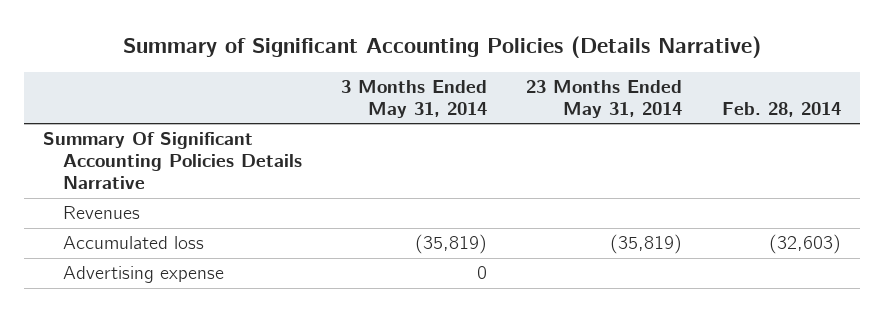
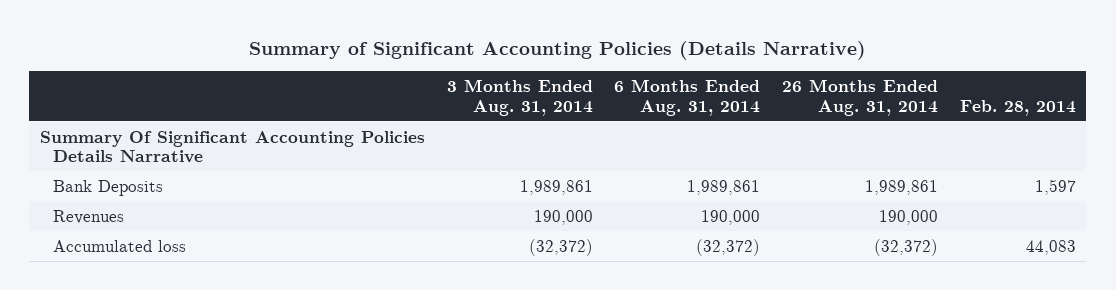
[341,80,488,119] 3 Months Ended May 31, 2014 -> none
[526,80,683,119] 23 Months Ended May 31, 2014 -> none
none -> [446,79,593,116] 3 Months Ended Aug. 31, 2014
none -> [614,79,761,116] 6 Months Ended Aug. 31, 2014
none -> [781,79,938,116] 26 Months Ended Aug. 31, 2014
none -> [53,179,164,196] Bank Deposits
[62,266,224,284] Advertising expense -> none
[768,234,841,255] (32,603) -> [1025,239,1076,255] 44,083

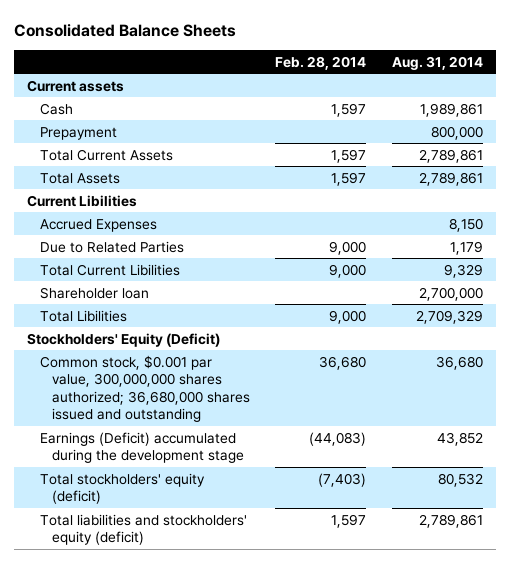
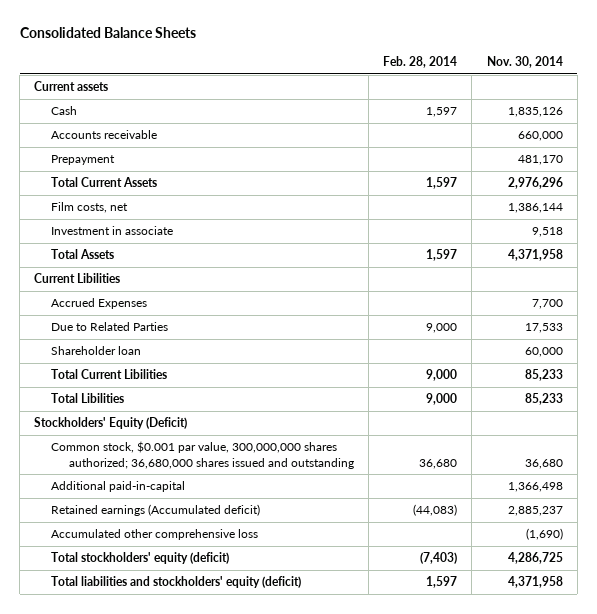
[392,55,484,70] Aug. 31, 2014 -> none
none -> [486,56,563,69] Nov. 30, 2014
none -> [51,130,158,140] Accounts receivable
none -> [51,202,129,214] Film costs, net
none -> [51,226,174,236] Investment in associate
[39,263,180,276] Total Current Libilities -> [51,369,168,380] Total Current Libilities
none -> [51,481,186,493] Additional paid-in-capital
[39,431,244,464] Earnings (Deficit) accumulated during the development stage -> [51,504,261,517] Retained earnings (Accumulated deficit)
none -> [51,529,259,541] Accumulated other comprehensive loss

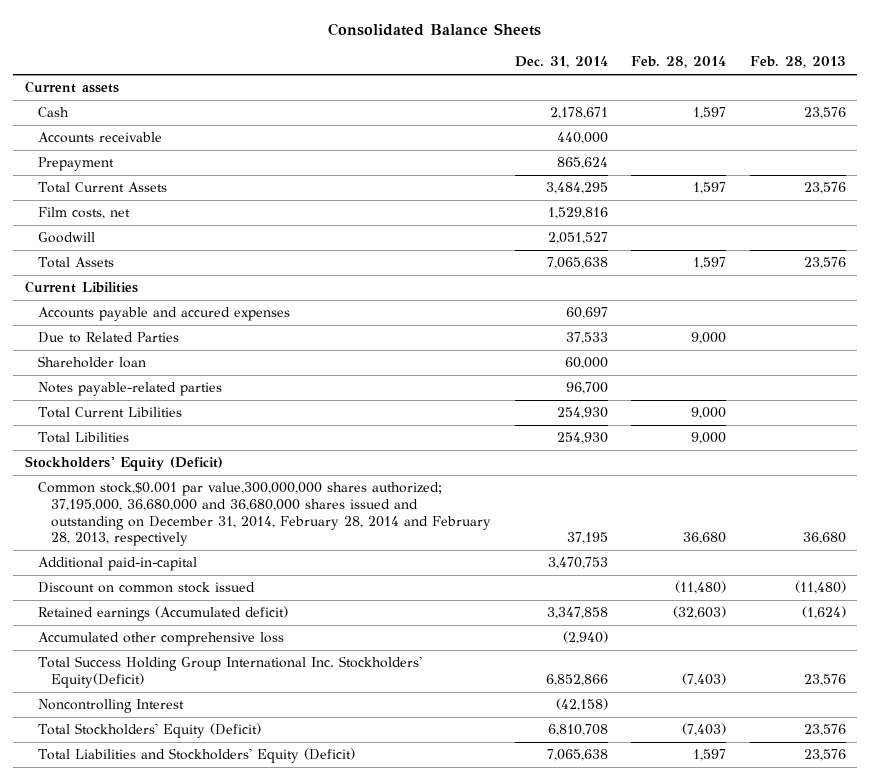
[486,56,563,69] Nov. 30, 2014 -> none
none -> [514,56,608,69] Dec. 31, 2014
none -> [749,56,846,69] Feb. 28, 2013
[51,226,174,236] Investment in associate -> none
none -> [38,232,96,244] Goodwill
[51,298,148,310] Accrued Expenses -> none
none -> [38,307,291,322] Accounts payable and accured expenses
none -> [38,382,223,397] Notes payable-related parties
[51,441,354,469] Common stock, $0.001 par value, 300,000,000 shares authorized; 36,680,000 shares issued and outstanding -> [38,482,492,547] Common stock,$0.001 par value,300,000,000 shares authorized; 37,195,000, 36,680,000 and 36,680,000 shares issued and outstanding on December 31, 2014, February 28, 2014 and February 28, 2013, respectively
none -> [38,582,256,594] Discount on common stock issued
[413,504,458,517] (44,083) -> [673,606,727,620] (32,603)
none -> [38,656,423,688] Total Success Holding Group International Inc. Stockholders' Equity(Deficit)
none -> [38,699,185,714] Noncontrolling Interest
[51,552,230,565] Total stockholders' equity (deficit) -> [38,723,262,739] Total Stockholders' Equity (Deficit)
[51,576,302,589] Total liabilities and stockholders' equity (deficit) -> [38,748,356,764] Total Liabilities and Stockholders' Equity (Deficit)

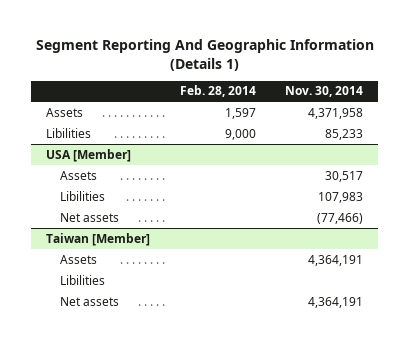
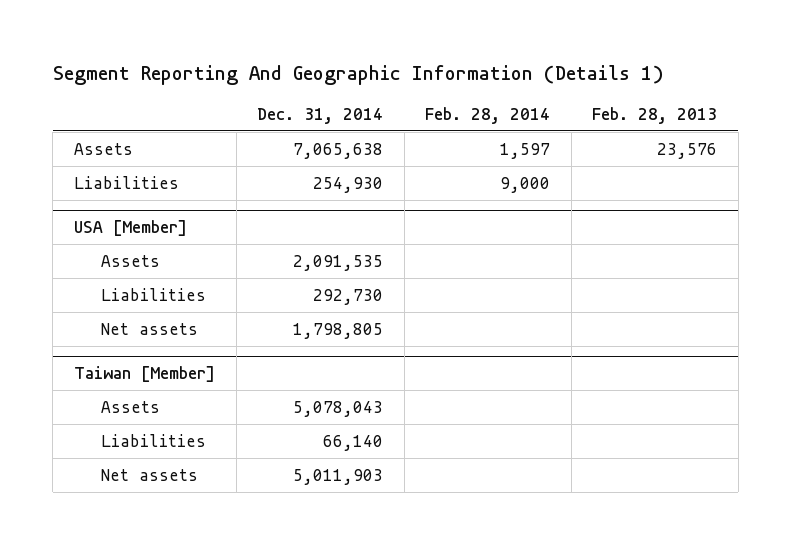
[285,86,364,98] Nov. 30, 2014 -> none
none -> [257,107,384,124] Dec. 31, 2014
none -> [592,106,718,124] Feb. 28, 2013
[45,127,91,138] Libilities -> [73,175,179,189] Liabilities
[60,190,106,201] Libilities -> [100,287,206,301] Liabilities
[60,274,106,285] Libilities -> [100,433,206,447] Liabilities

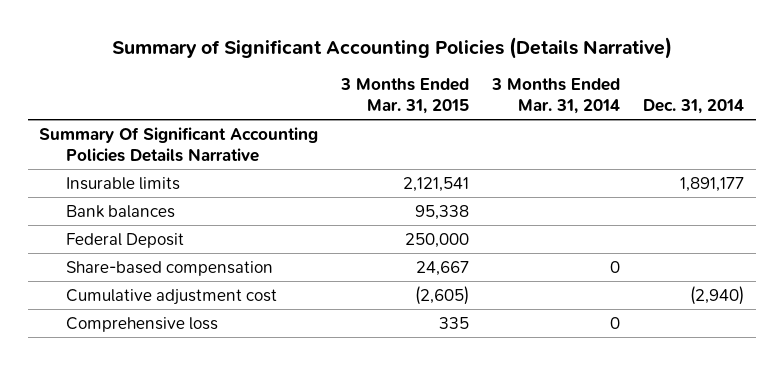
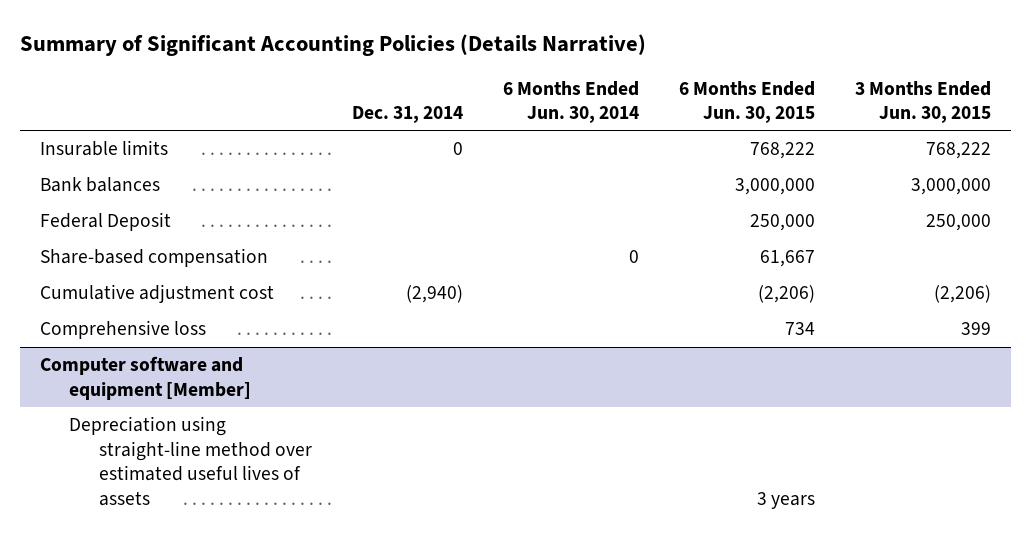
[340,78,470,115] 3 Months Ended Mar. 31, 2015 -> none
[491,78,621,115] 3 Months Ended Mar. 31, 2014 -> none
none -> [502,80,639,124] 6 Months Ended Jun. 30, 2014
none -> [678,80,815,124] 6 Months Ended Jun. 30, 2015
none -> [855,80,992,124] 3 Months Ended Jun. 30, 2015
[39,126,319,162] Summary Of Significant Accounting Policies Details Narrative -> none
[680,176,745,192] 1,891,177 -> [452,142,463,156] 0
none -> [40,356,252,400] Computer software and equipment [Member]
none -> [69,416,312,506] Depreciation using straight-line method over estimated useful lives of assets

